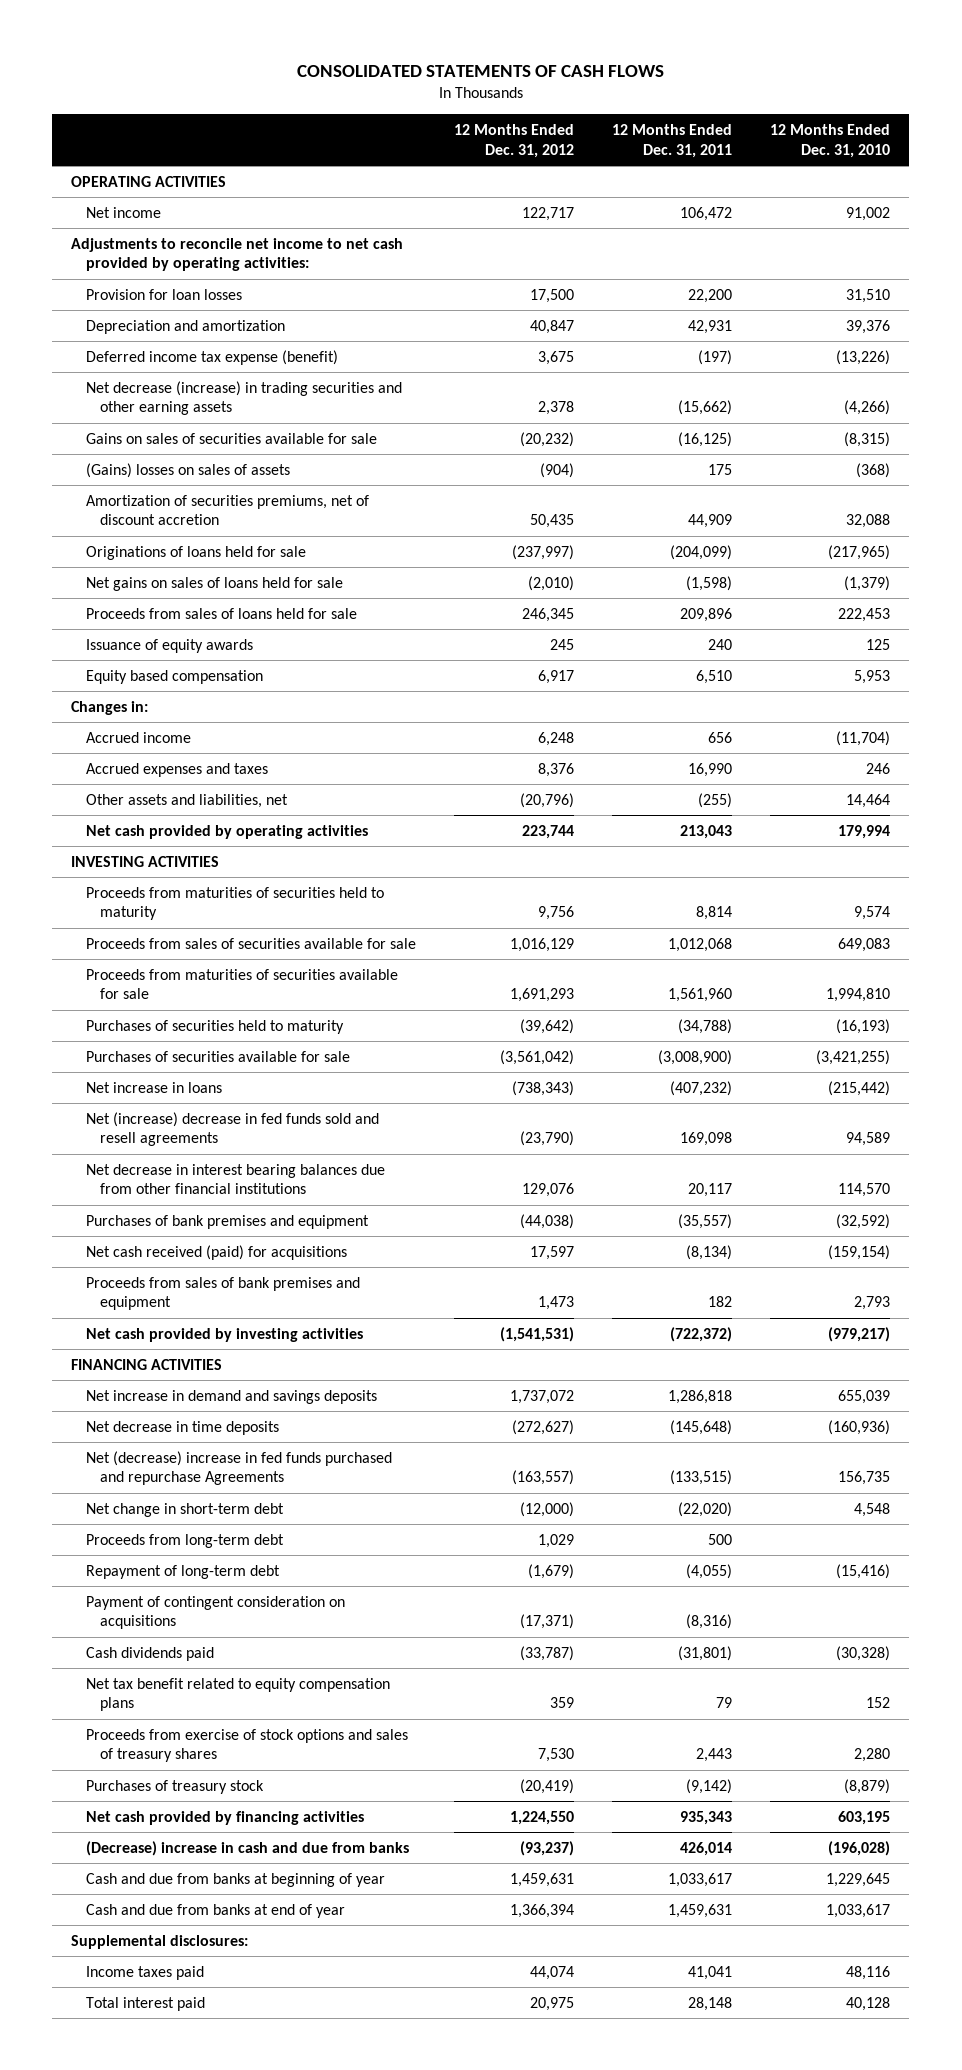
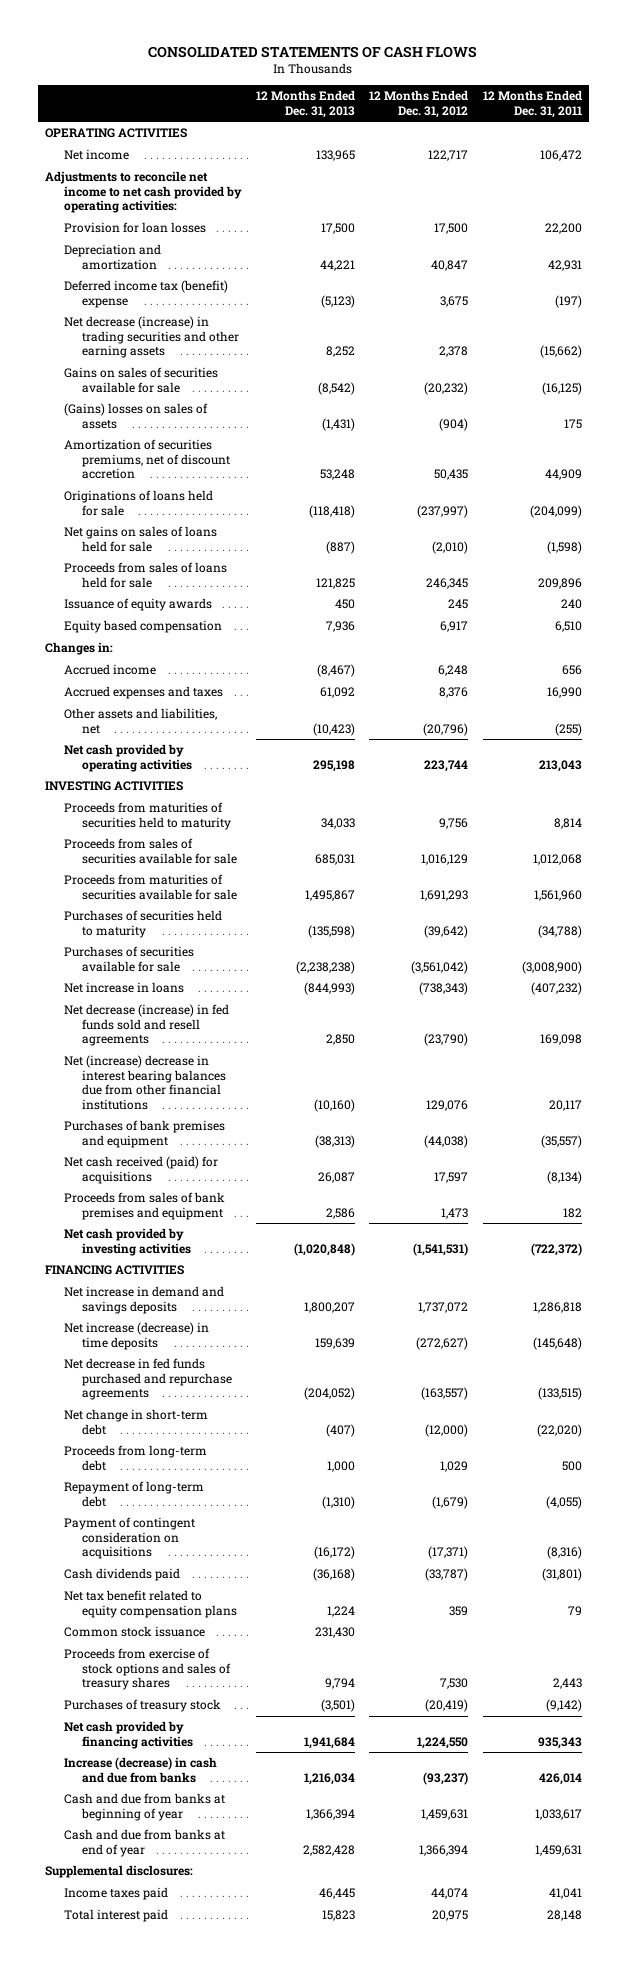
[770,124,891,158] 12 Months Ended Dec. 31, 2010 -> none
none -> [255,90,355,118] 12 Months Ended Dec. 31, 2013
[85,349,338,365] Deferred income tax expense (benefit) -> [63,280,228,308] Deferred income tax (benefit) expense
[85,1111,379,1147] Net (increase) decrease in fed funds sold and resell agreements -> [63,1004,229,1047] Net decrease (increase) in fed funds sold and resell agreements
[85,1163,385,1195] Net decrease in interest bearing balances due from other financial institutions -> [63,1055,227,1110] Net (increase) decrease in interest bearing balances due from other financial institutions
[85,1420,279,1435] Net decrease in time deposits -> [63,1322,209,1350] Net increase (decrease) in time deposits
[85,1450,392,1486] Net (decrease) increase in fed funds purchased and repurchase Agreements -> [63,1358,233,1401] Net decrease in fed funds purchased and repurchase agreements
none -> [63,1626,205,1638] Common stock issuance
[85,1840,409,1856] (Decrease) increase in cash and due from banks -> [63,1757,217,1783] Increase (decrease) in cash and due from banks

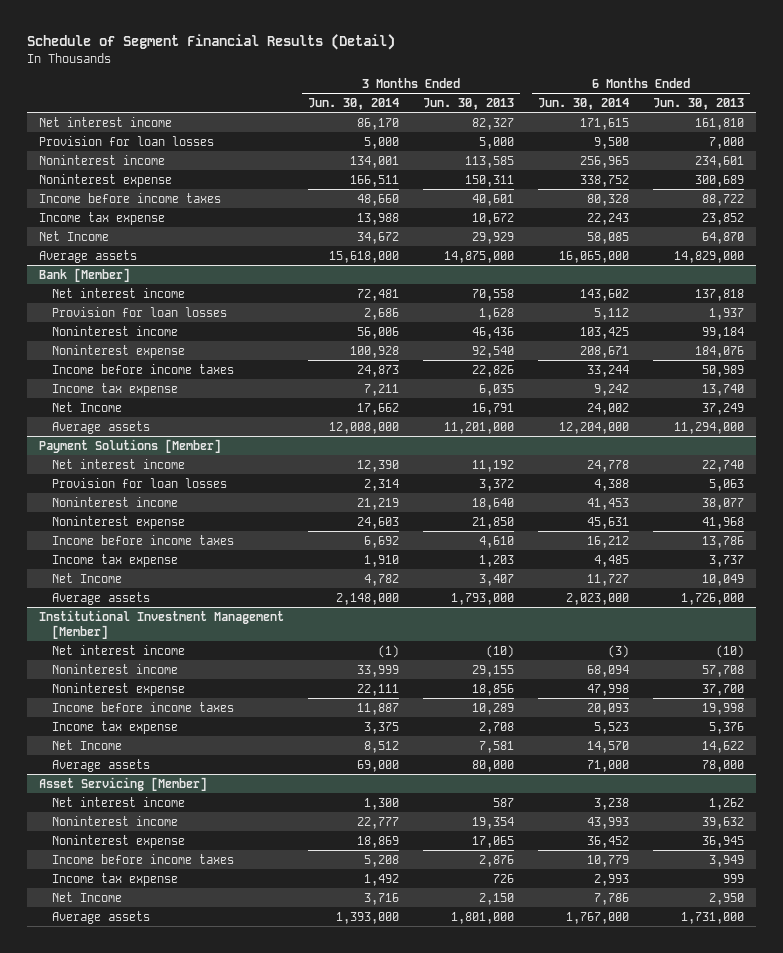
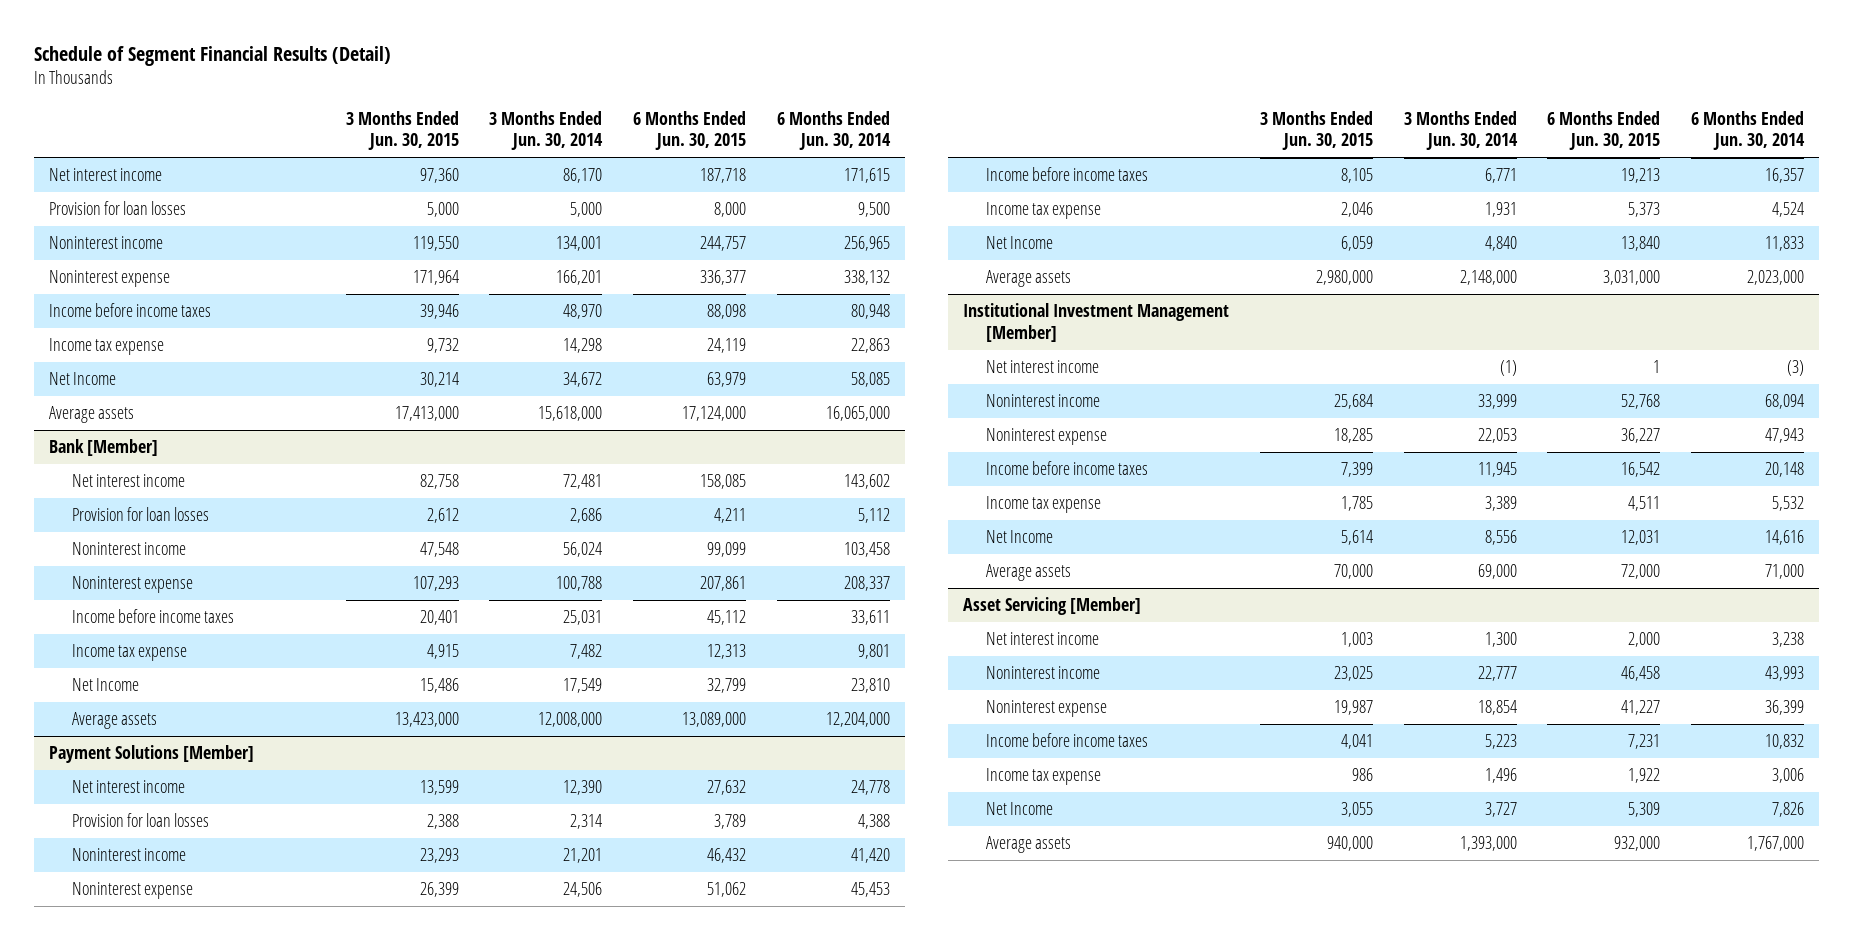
[423,98,515,111] Jun. 30, 2013 -> none
[652,98,744,111] Jun. 30, 2013 -> none
none -> [345,110,459,151] 3 Months Ended Jun. 30, 2015
none -> [632,110,746,151] 6 Months Ended Jun. 30, 2015
[350,174,400,187] 166,511 -> [556,270,603,286] 166,201
[579,174,629,187] 338,752 -> [843,270,890,286] 338,132
[357,193,400,206] 48,660 -> [563,304,603,320] 48,970
[586,193,629,206] 80,328 -> [850,304,890,320] 80,948
[357,212,400,225] 13,988 -> [563,338,603,354] 14,298
[586,212,629,225] 22,243 -> [850,338,890,354] 22,863
[357,326,400,339] 56,006 -> [563,542,603,558] 56,024
[579,326,629,339] 103,425 -> [843,542,890,558] 103,458
[350,345,400,358] 100,928 -> [556,576,603,592] 100,788
[579,345,629,358] 208,671 -> [843,576,890,592] 208,337
[357,364,400,377] 24,873 -> [563,610,603,626] 25,031
[586,364,629,377] 33,244 -> [850,610,890,626] 33,611
[364,383,400,396] 7,211 -> [570,644,603,660] 7,482
[593,383,629,396] 9,242 -> [857,644,890,660] 9,801
[357,402,400,415] 17,662 -> [563,678,603,694] 17,549
[586,402,629,415] 24,002 -> [850,678,890,694] 23,810
[357,497,400,510] 21,219 -> [563,848,603,864] 21,201
[586,497,629,510] 41,453 -> [850,848,890,864] 41,420
[357,516,400,529] 24,603 -> [563,882,603,898] 24,506
[586,516,629,529] 45,631 -> [850,882,890,898] 45,453
[364,535,400,548] 6,692 -> [1484,168,1517,184] 6,771
[586,535,629,548] 16,212 -> [1764,168,1804,184] 16,357
[364,554,400,567] 1,910 -> [1484,202,1517,218] 1,931
[593,554,629,567] 4,485 -> [1771,202,1804,218] 4,524
[364,573,400,586] 4,782 -> [1484,236,1517,252] 4,840
[586,573,629,586] 11,727 -> [1764,236,1804,252] 11,833
[357,683,400,696] 22,111 -> [1477,428,1517,444] 22,053
[586,683,629,696] 47,998 -> [1764,428,1804,444] 47,943
[357,702,400,715] 11,887 -> [1477,462,1517,478] 11,945
[586,702,629,715] 20,093 -> [1764,462,1804,478] 20,148
[364,721,400,734] 3,375 -> [1484,496,1517,512] 3,389
[593,721,629,734] 5,523 -> [1771,496,1804,512] 5,532
[364,740,400,753] 8,512 -> [1484,530,1517,546] 8,556
[586,740,629,753] 14,570 -> [1764,530,1804,546] 14,616
[357,835,400,848] 18,869 -> [1477,700,1517,716] 18,854
[586,835,629,848] 36,452 -> [1764,700,1804,716] 36,399
[364,854,400,867] 5,208 -> [1484,734,1517,750] 5,223
[586,854,629,867] 10,779 -> [1764,734,1804,750] 10,832
[364,873,400,886] 1,492 -> [1484,768,1517,784] 1,496
[593,873,629,886] 2,993 -> [1771,768,1804,784] 3,006
[364,892,400,905] 3,716 -> [1484,802,1517,818] 3,727
[593,892,629,905] 7,786 -> [1771,802,1804,818] 7,826

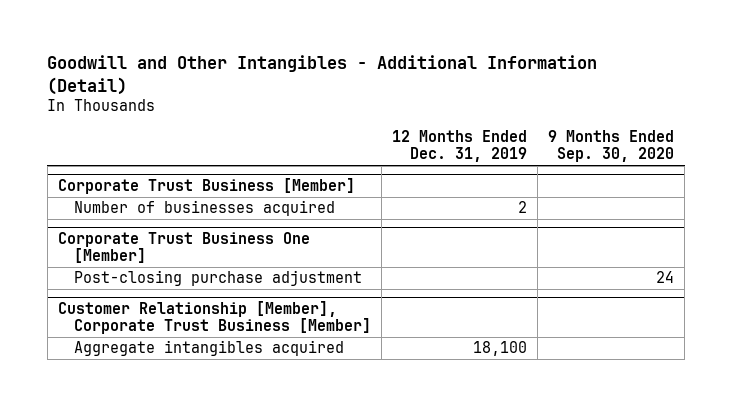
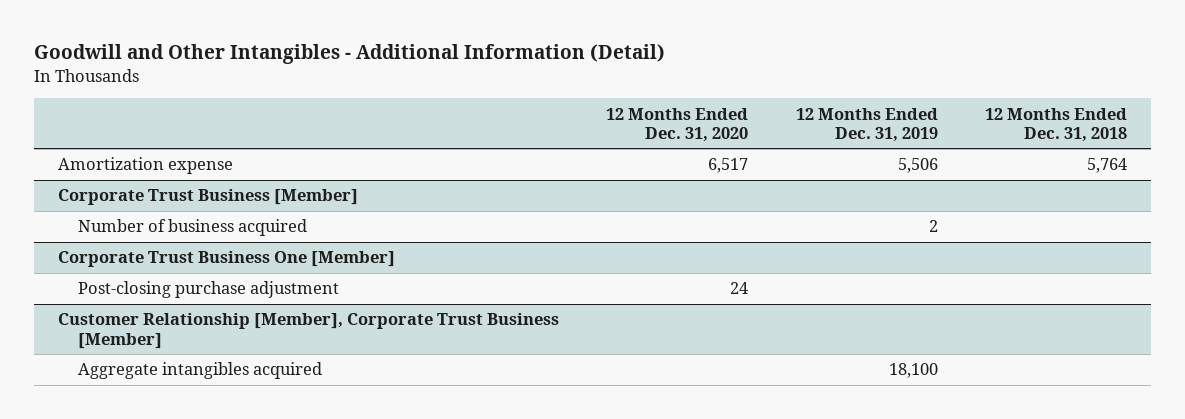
[548,130,675,163] 9 Months Ended Sep. 30, 2020 -> none
none -> [606,107,749,142] 12 Months Ended Dec. 31, 2020
none -> [985,107,1128,142] 12 Months Ended Dec. 31, 2018
none -> [57,157,233,175] Amortization expense
[74,200,336,217] Number of businesses acquired -> [78,219,308,237] Number of business acquired

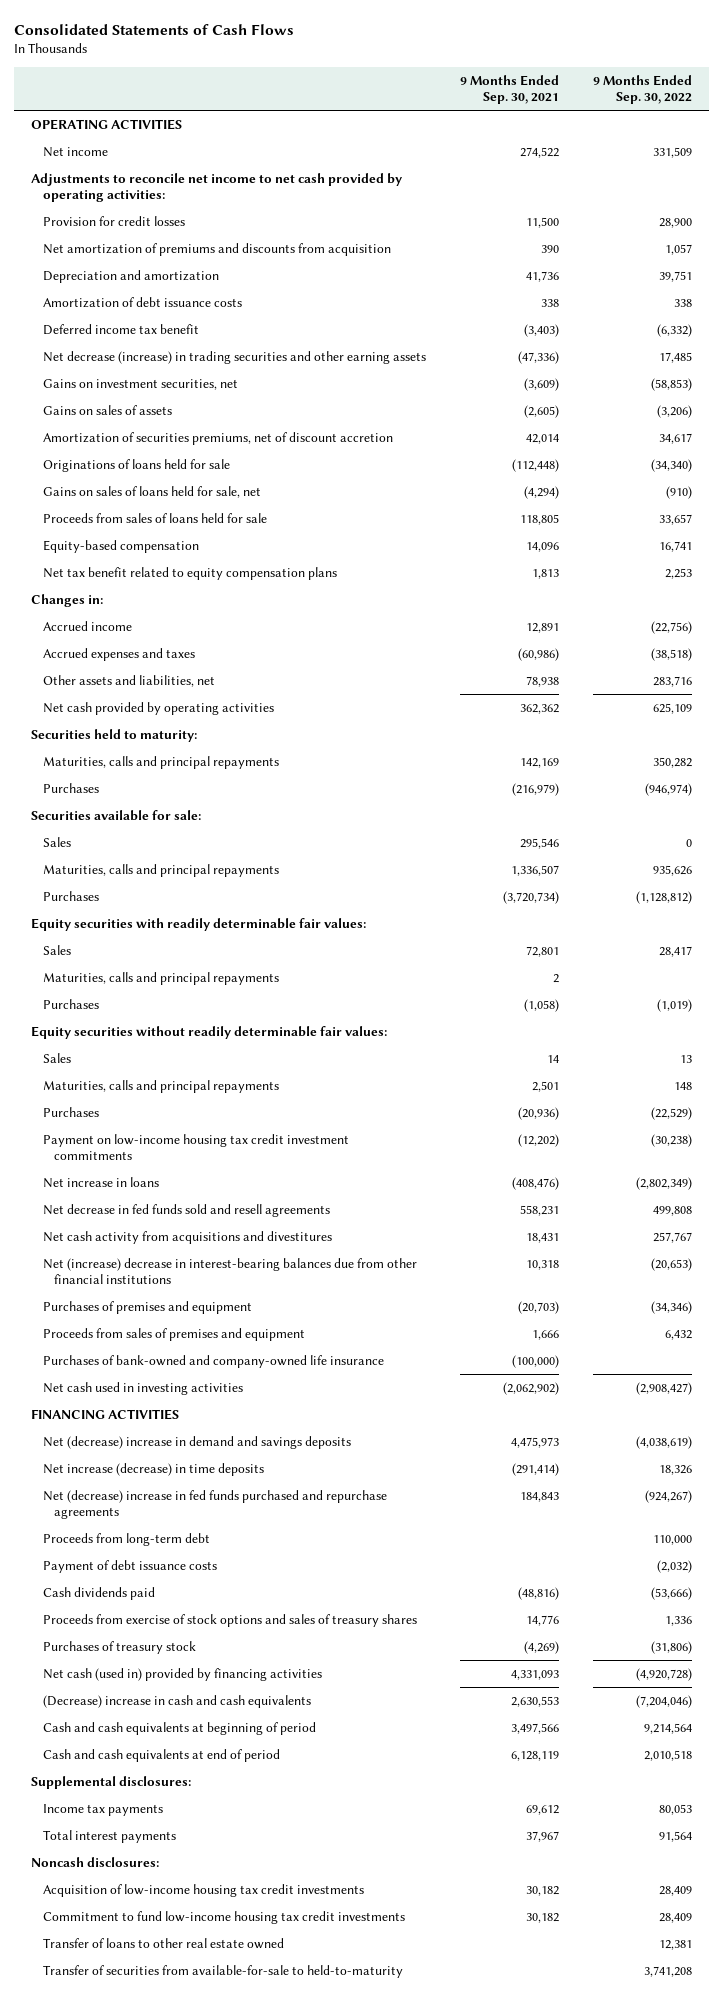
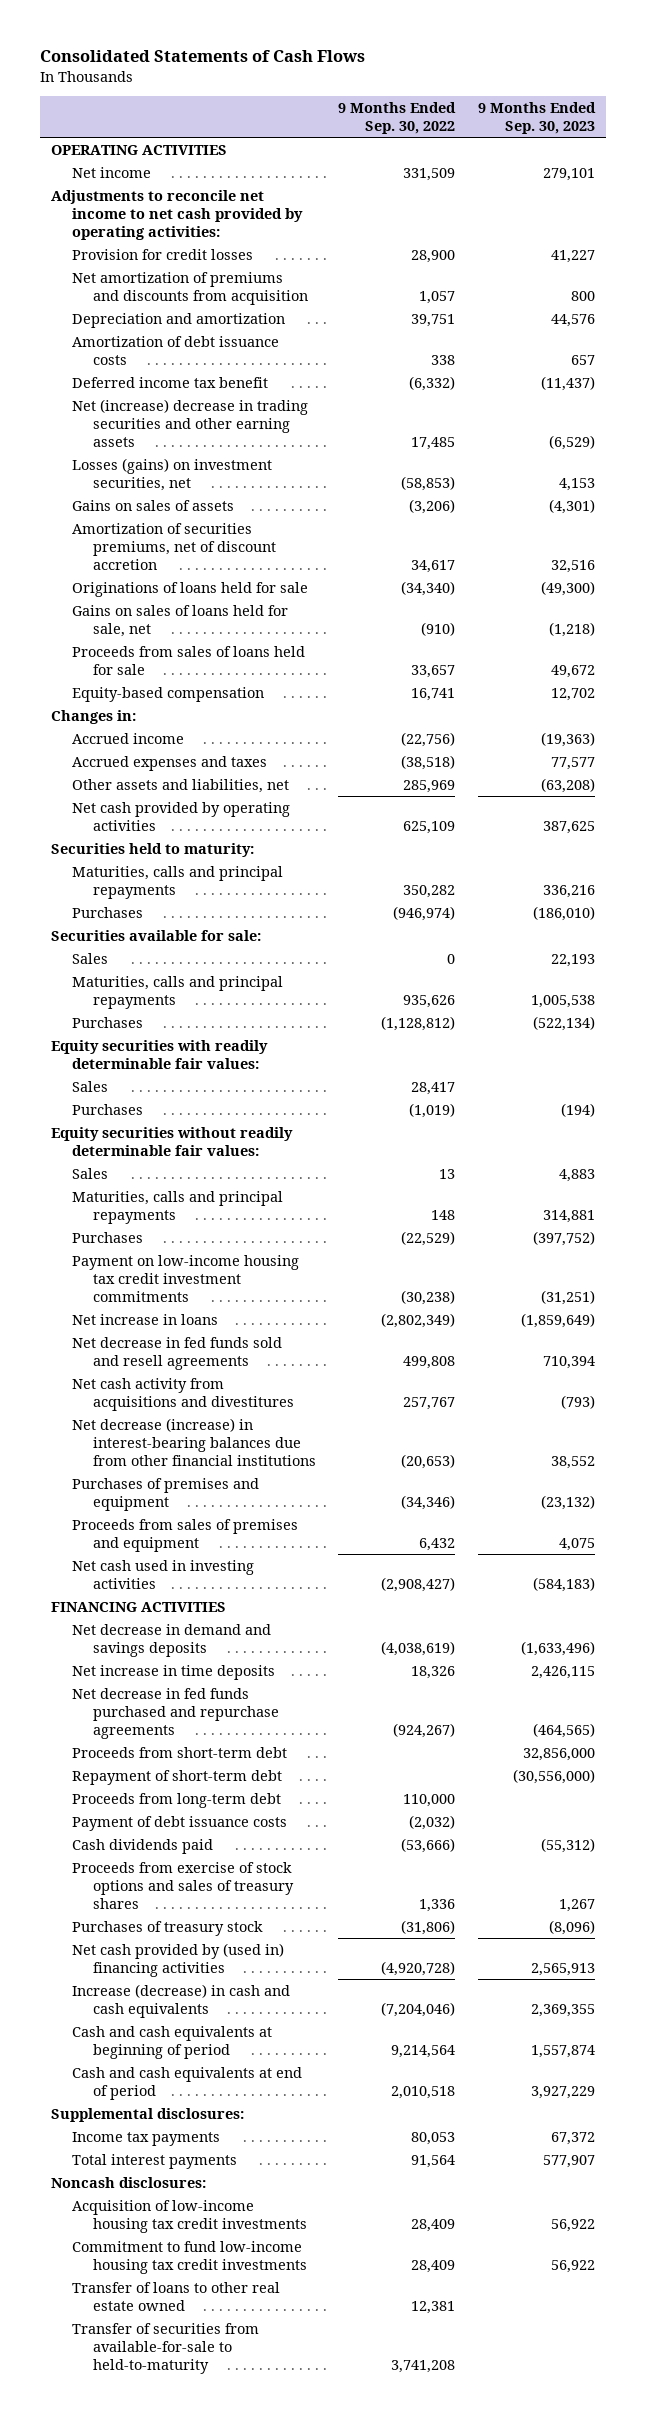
[459,74,559,105] 9 Months Ended Sep. 30, 2021 -> none
none -> [477,101,596,134] 9 Months Ended Sep. 30, 2023
[42,350,426,364] Net decrease (increase) in trading securities and other earning assets -> [71,398,308,447] Net (increase) decrease in trading securities and other earning assets
[42,378,238,390] Gains on investment securities, net -> [71,457,272,491] Losses (gains) on investment securities, net
[42,566,337,580] Net tax benefit related to equity compensation plans -> none
[653,675,693,687] 283,716 -> [403,779,456,793] 285,969
[42,971,279,985] Maturities, calls and principal repayments -> none
[42,1257,417,1285] Net (increase) decrease in interest-bearing balances due from other financial institutions -> [71,1417,316,1466] Net decrease (increase) in interest-bearing balances due from other financial institutions
[42,1354,384,1368] Purchases of bank-owned and company-owned life insurance -> none
[42,1435,351,1449] Net (decrease) increase in demand and savings deposits -> [71,1623,271,1657] Net decrease in demand and savings deposits
[42,1462,264,1476] Net increase (decrease) in time deposits -> [71,1664,275,1680] Net increase in time deposits
[42,1489,387,1520] Net (decrease) increase in fed funds purchased and repurchase agreements -> [71,1687,279,1739] Net decrease in fed funds purchased and repurchase agreements
none -> [71,1746,287,1758] Proceeds from short-term debt
none -> [71,1769,282,1785] Repayment of short-term debt
[42,1667,322,1681] Net cash (used in) provided by financing activities -> [71,1942,284,1977] Net cash provided by (used in) financing activities
[42,1694,311,1708] (Decrease) increase in cash and cash equivalents -> [71,1983,290,2018] Increase (decrease) in cash and cash equivalents

